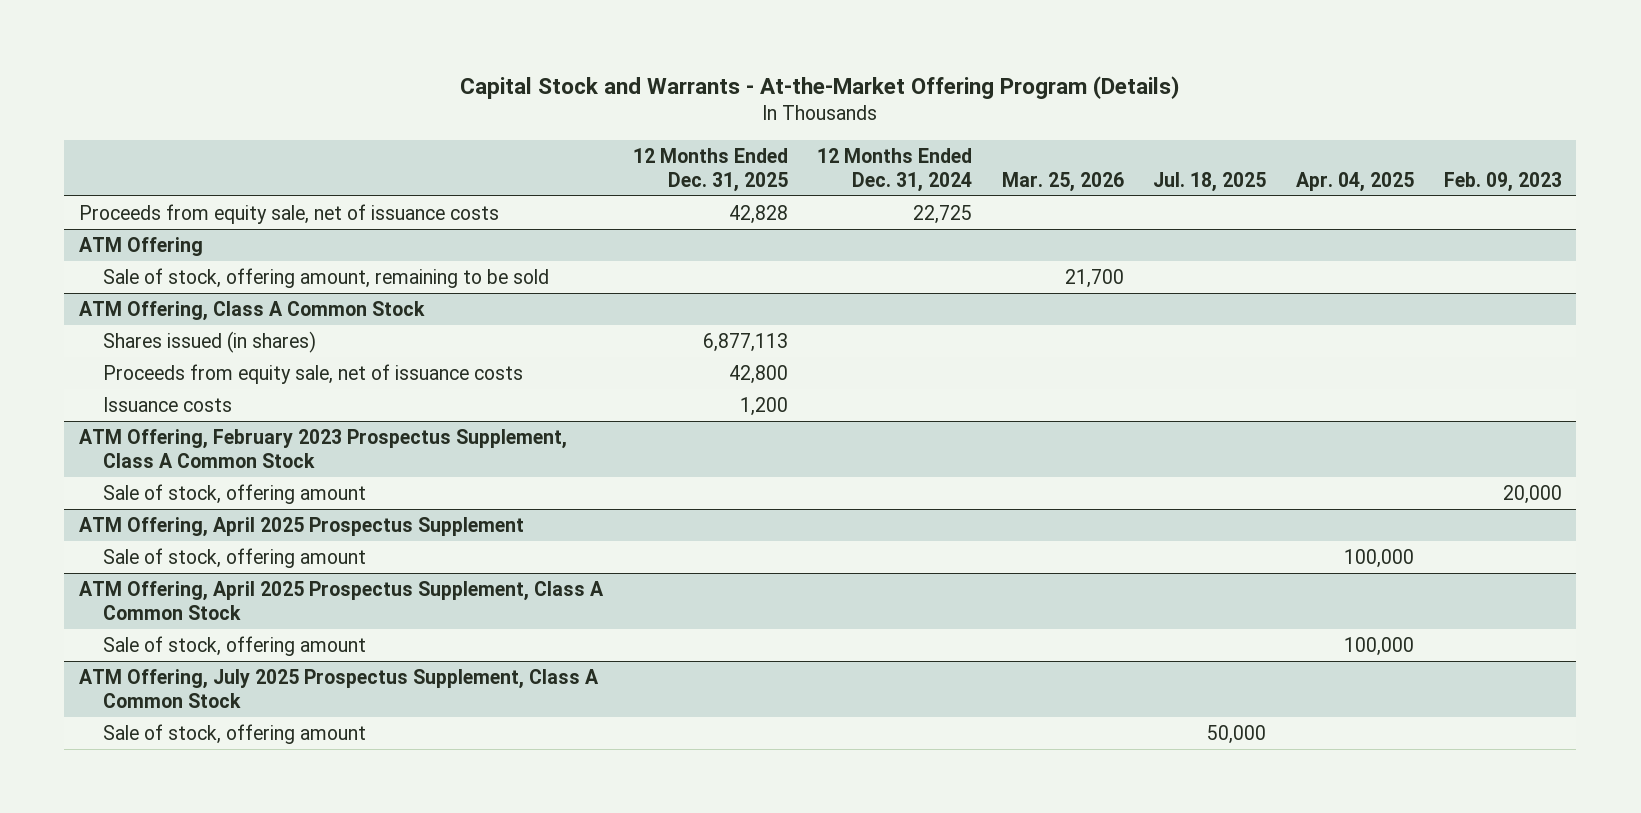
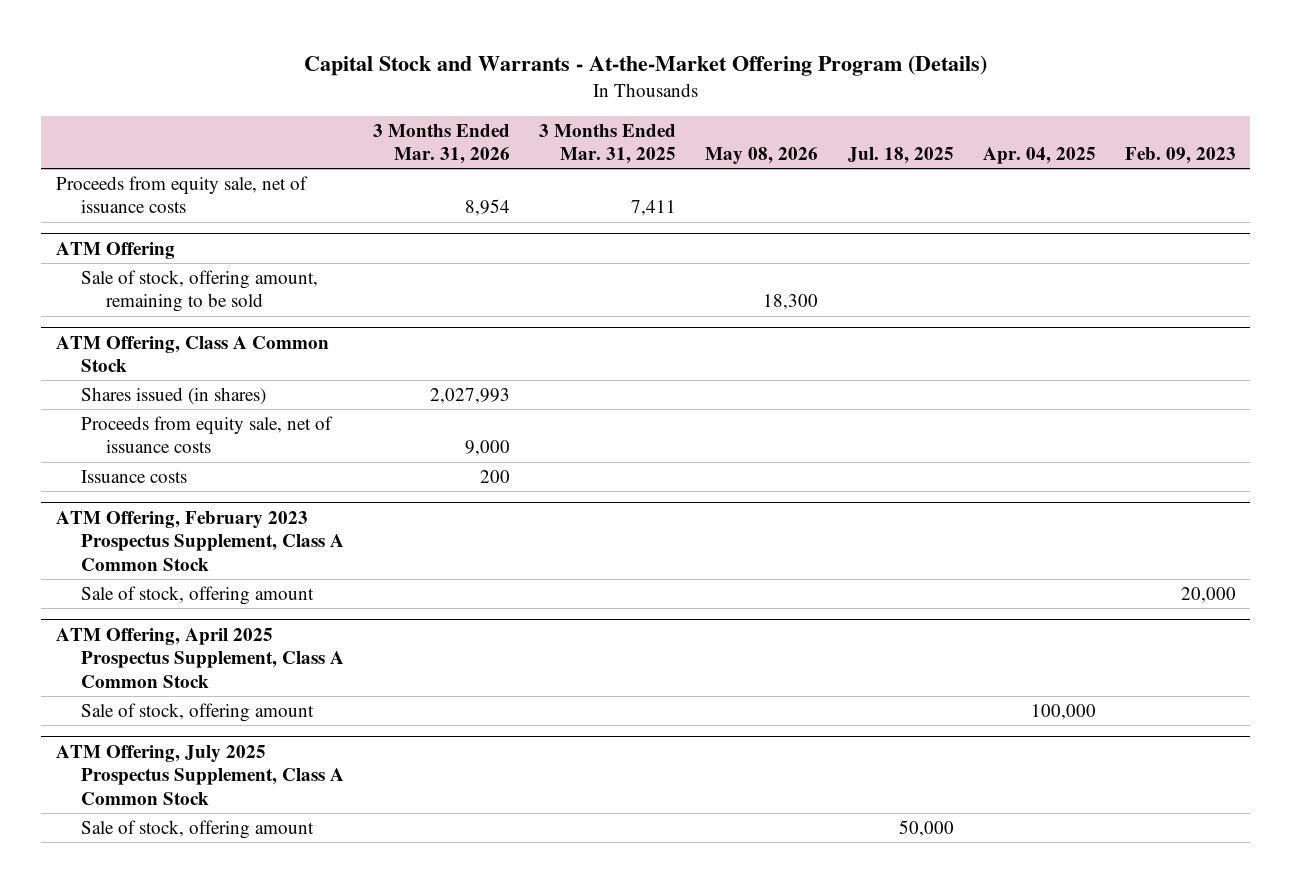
[632,147,788,192] 12 Months Ended Dec. 31, 2025 -> none
[817,147,973,192] 12 Months Ended Dec. 31, 2024 -> none
[1001,171,1124,192] Mar. 25, 2026 -> none
none -> [373,123,511,165] 3 Months Ended Mar. 31, 2026
none -> [539,123,677,165] 3 Months Ended Mar. 31, 2025
none -> [705,147,819,165] May 08, 2026
[79,516,525,537] ATM Offering, April 2025 Prospectus Supplement -> none
[102,547,366,568] Sale of stock, offering amount -> none

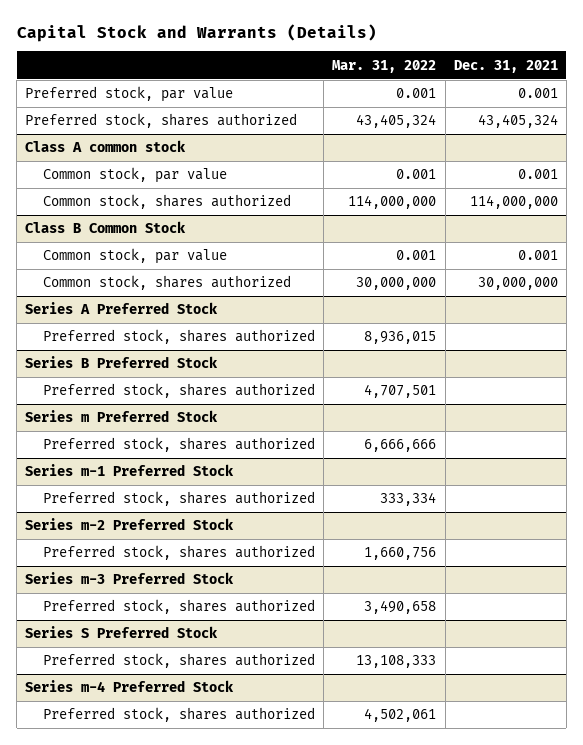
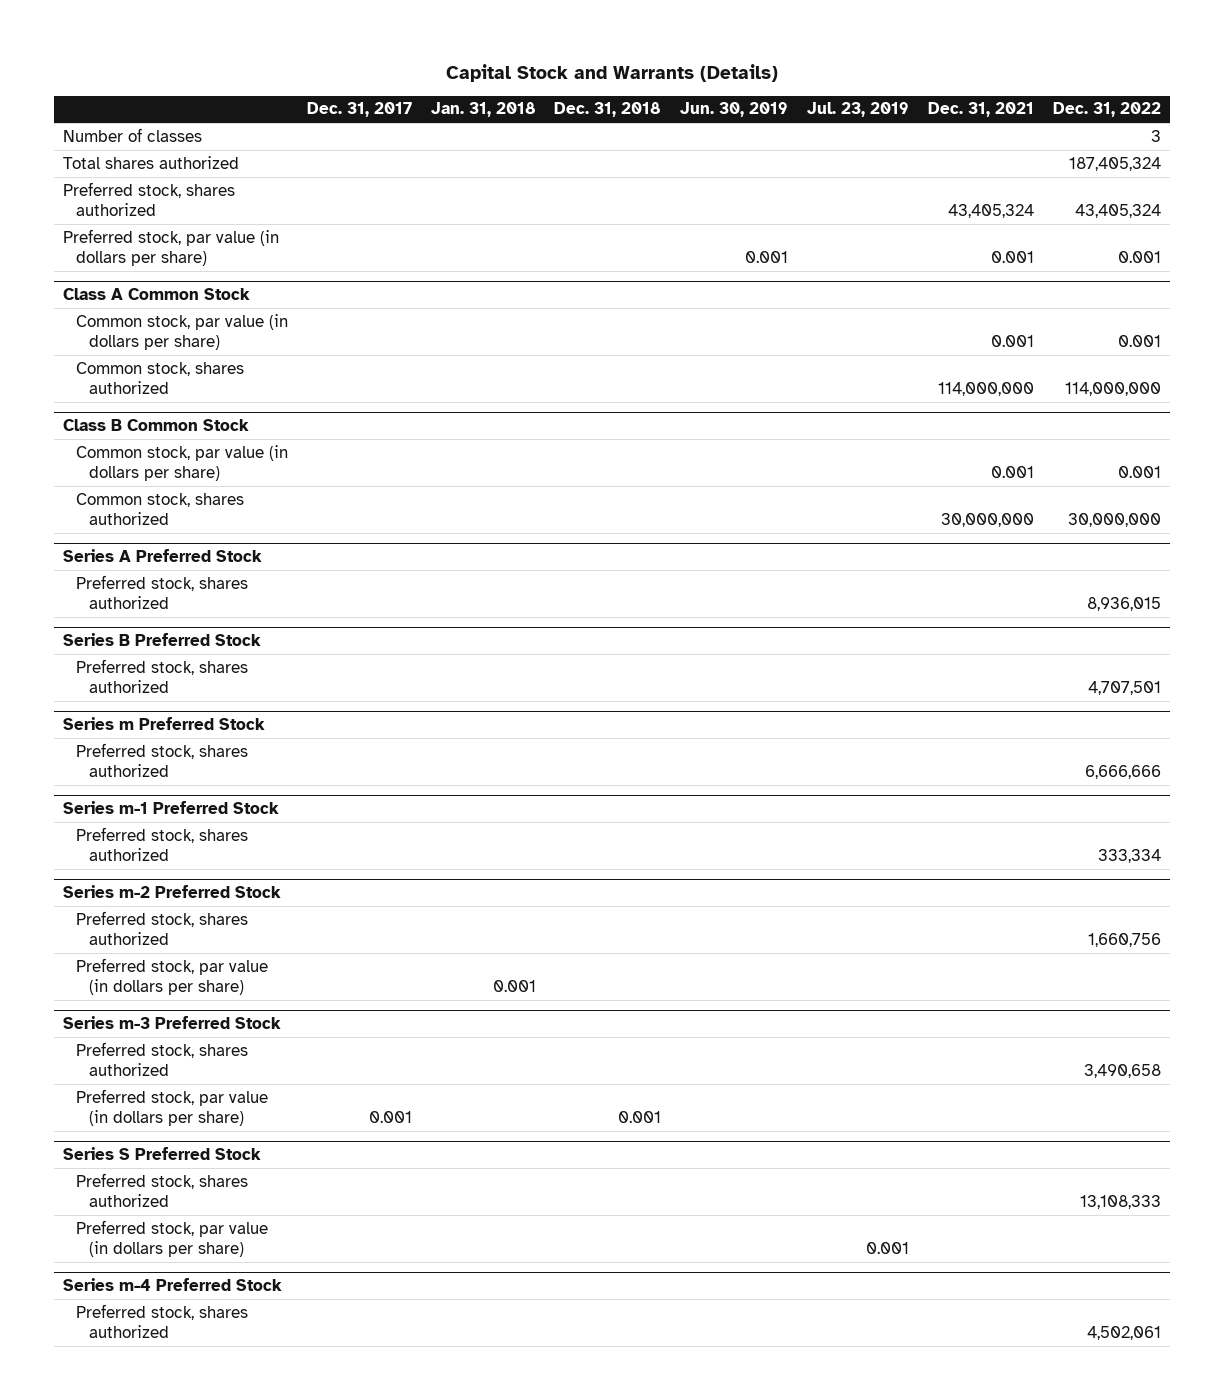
[332,59,437,73] Mar. 31, 2022 -> none
none -> [306,102,412,118] Dec. 31, 2017
none -> [430,102,536,118] Jan. 31, 2018
none -> [554,102,662,118] Dec. 31, 2018
none -> [680,102,789,118] Jun. 30, 2019
none -> [807,102,910,118] Jul. 23, 2019
none -> [1052,102,1161,118] Dec. 31, 2022
[25,86,234,103] Preferred stock, par value -> none
none -> [63,127,203,142] Number of classes
none -> [63,155,240,169] Total shares authorized
none -> [63,228,280,267] Preferred stock, par value (in dollars per share)
[25,140,187,153] Class A common stock -> [63,288,251,301] Class A Common Stock
[43,167,228,184] Common stock, par value -> [75,313,288,351] Common stock, par value (in dollars per share)
[43,248,228,265] Common stock, par value -> [75,444,288,482] Common stock, par value (in dollars per share)
none -> [75,957,268,996] Preferred stock, par value (in dollars per share)
none -> [75,1088,268,1127] Preferred stock, par value (in dollars per share)
none -> [75,1219,268,1258] Preferred stock, par value (in dollars per share)

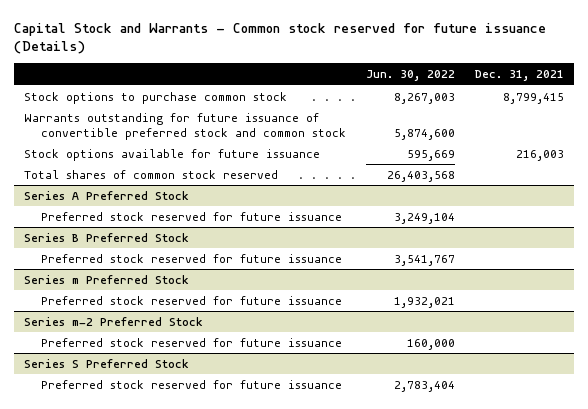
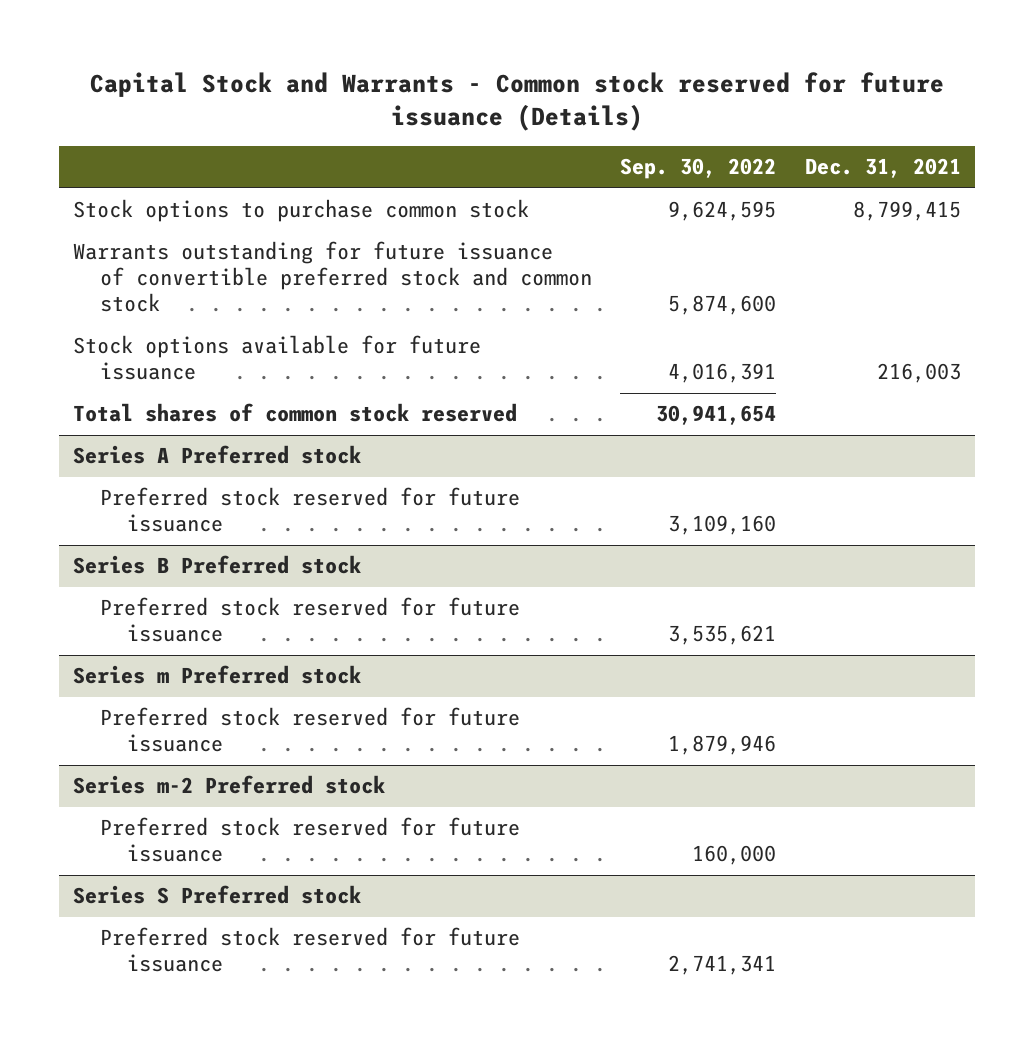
[365,70,455,82] Jun. 30, 2022 -> none
none -> [620,158,777,180] Sep. 30, 2022
[23,190,189,200] Series A Preferred Stock -> [72,445,361,465] Series A Preferred stock
[23,232,189,242] Series B Preferred Stock -> [72,555,361,575] Series B Preferred stock
[23,274,189,284] Series m Preferred Stock -> [72,665,361,685] Series m Preferred stock
[23,316,203,326] Series m-2 Preferred Stock -> [72,775,385,795] Series m-2 Preferred stock
[23,358,189,368] Series S Preferred Stock -> [72,885,361,905] Series S Preferred stock

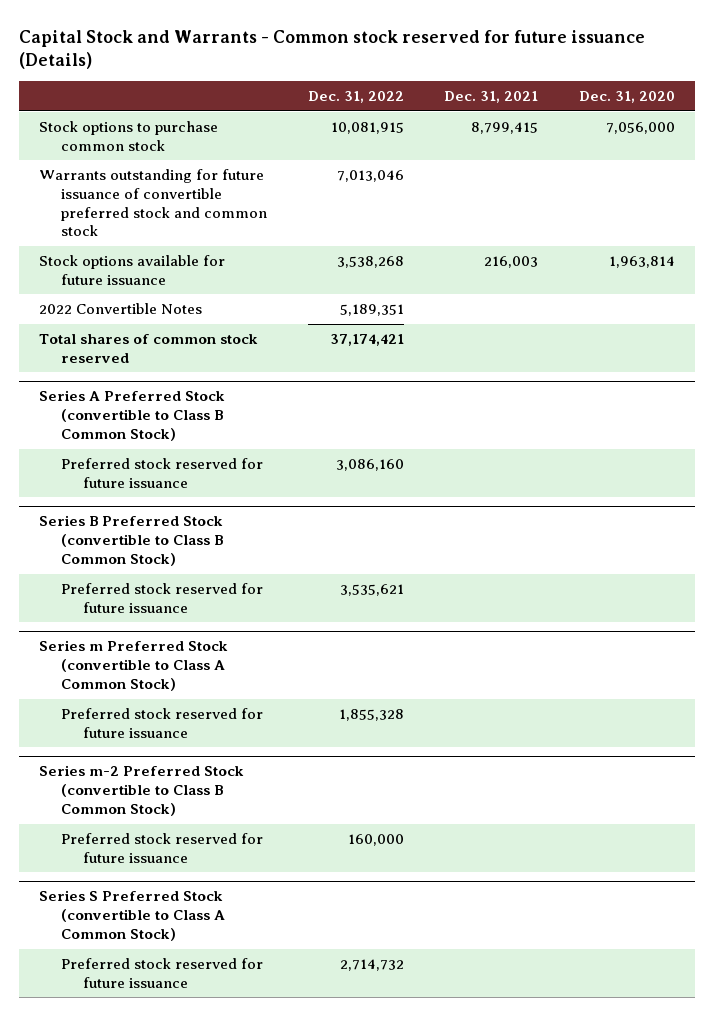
[620,158,777,180] Sep. 30, 2022 -> none
none -> [307,91,404,104] Dec. 31, 2022
none -> [578,91,675,104] Dec. 31, 2020
none -> [39,303,203,315] 2022 Convertible Notes
[72,445,361,465] Series A Preferred stock -> [39,390,226,442] Series A Preferred Stock (convertible to Class B Common Stock)
[72,555,361,575] Series B Preferred stock -> [39,515,224,567] Series B Preferred Stock (convertible to Class B Common Stock)
[72,665,361,685] Series m Preferred stock -> [39,640,229,692] Series m Preferred Stock (convertible to Class A Common Stock)
[72,775,385,795] Series m-2 Preferred stock -> [39,765,245,817] Series m-2 Preferred Stock (convertible to Class B Common Stock)
[72,885,361,905] Series S Preferred stock -> [39,890,226,942] Series S Preferred Stock (convertible to Class A Common Stock)

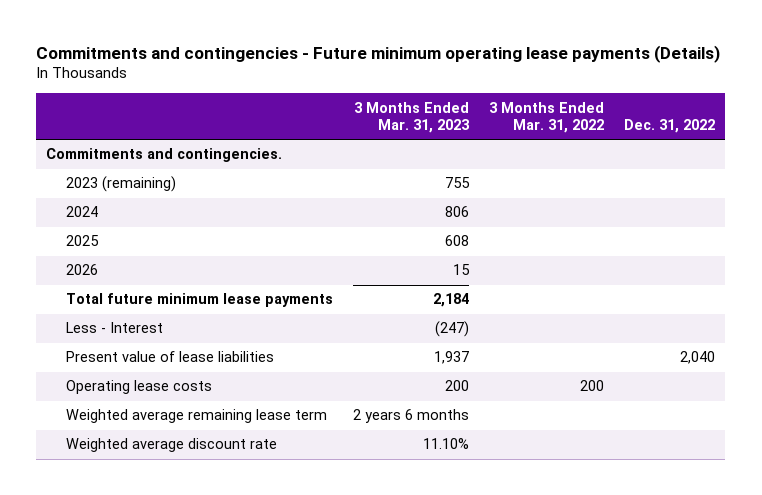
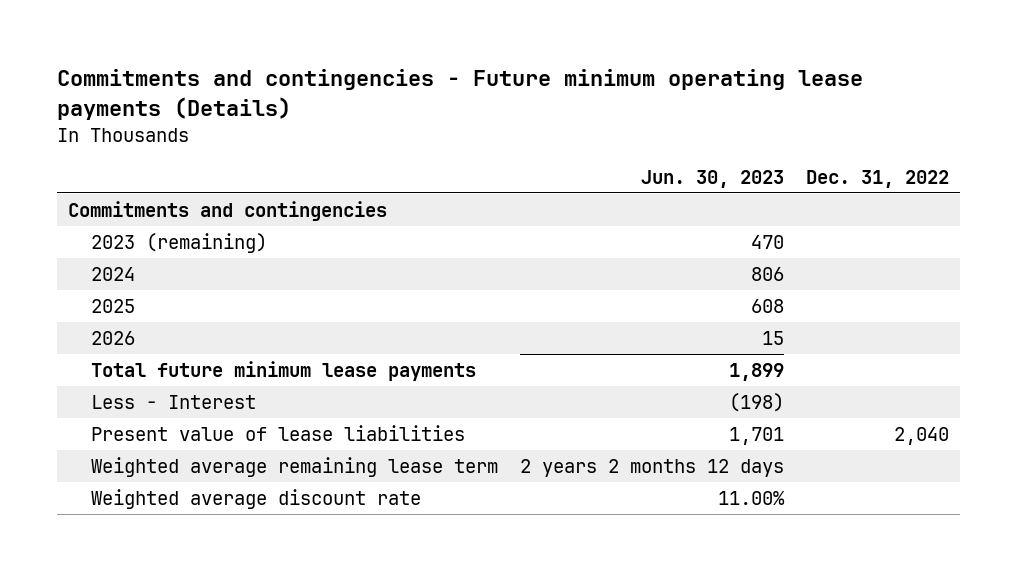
[354,101,471,134] 3 Months Ended Mar. 31, 2023 -> none
[489,101,605,134] 3 Months Ended Mar. 31, 2022 -> none
none -> [640,170,784,189] Jun. 30, 2023
[46,148,283,163] Commitments and contingencies. -> [67,200,387,221] Commitments and contingencies
[66,380,213,395] Operating lease costs -> none

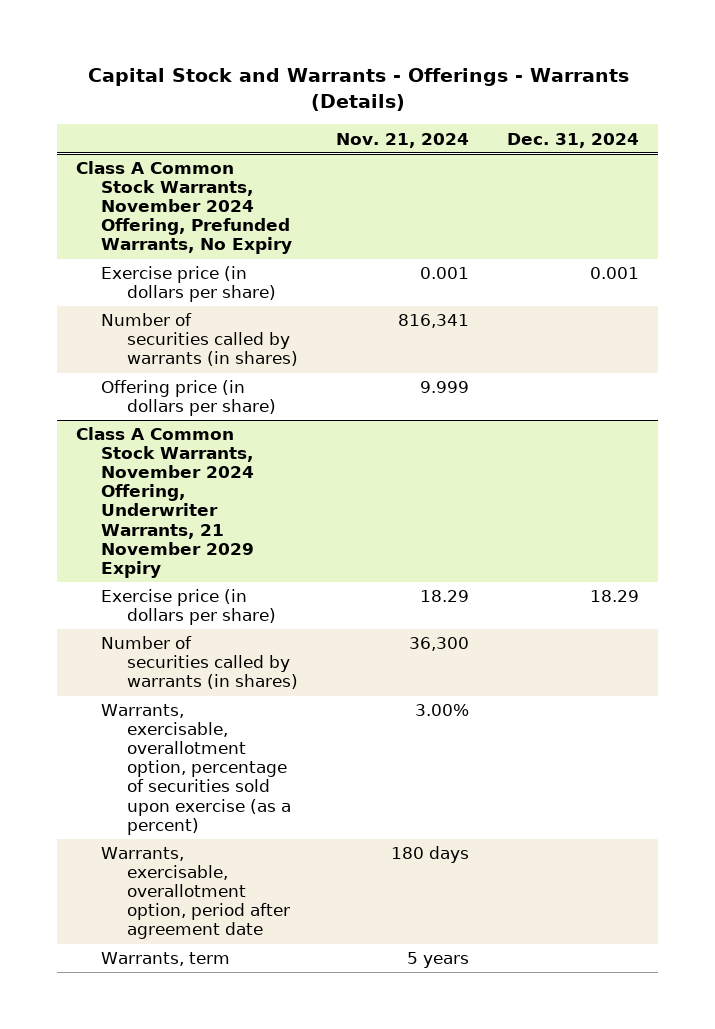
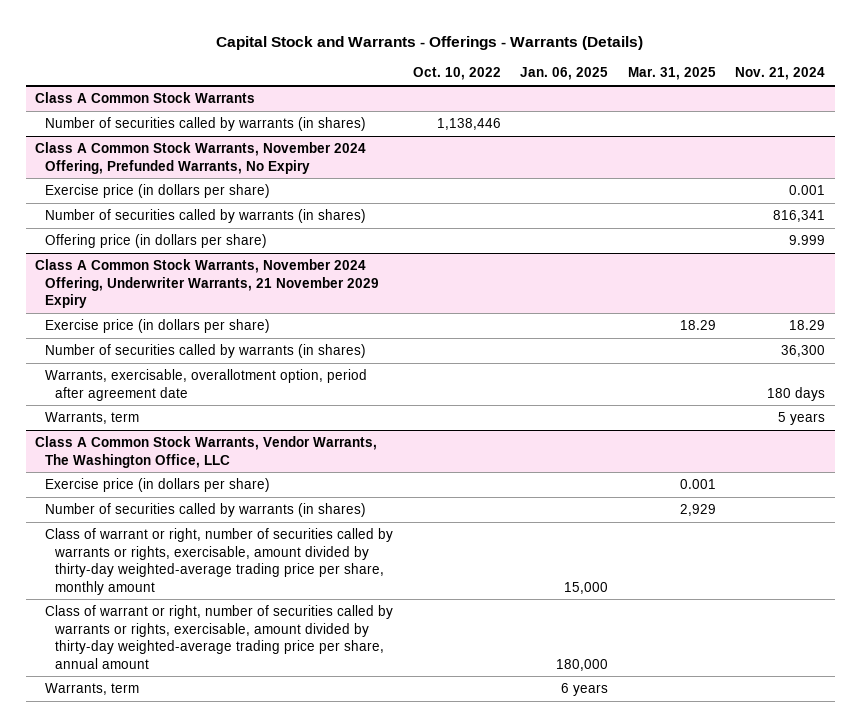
[507,132,640,148] Dec. 31, 2024 -> none
none -> [412,67,501,81] Oct. 10, 2022
none -> [520,67,609,81] Jan. 06, 2025
none -> [627,67,716,81] Mar. 31, 2025
none -> [35,92,256,104] Class A Common Stock Warrants
none -> [45,117,367,132] Number of securities called by warrants (in shares)
[101,704,291,835] Warrants, exercisable, overallotment option, percentage of securities sold upon exercise (as a percent) -> none
none -> [35,436,378,468] Class A Common Stock Warrants, Vendor Warrants, The Washington Office, LLC
none -> [45,478,271,493] Exercise price (in dollars per share)
none -> [45,503,367,518] Number of securities called by warrants (in shares)
none -> [45,528,394,595] Class of warrant or right, number of securities called by warrants or rights, exercisable, amount divided by thirty-day weighted-average trading price per share, monthly amount
none -> [45,605,394,669] Class of warrant or right, number of securities called by warrants or rights, exercisable, amount divided by thirty-day weighted-average trading price per share, annual amount
none -> [45,683,140,696] Warrants, term

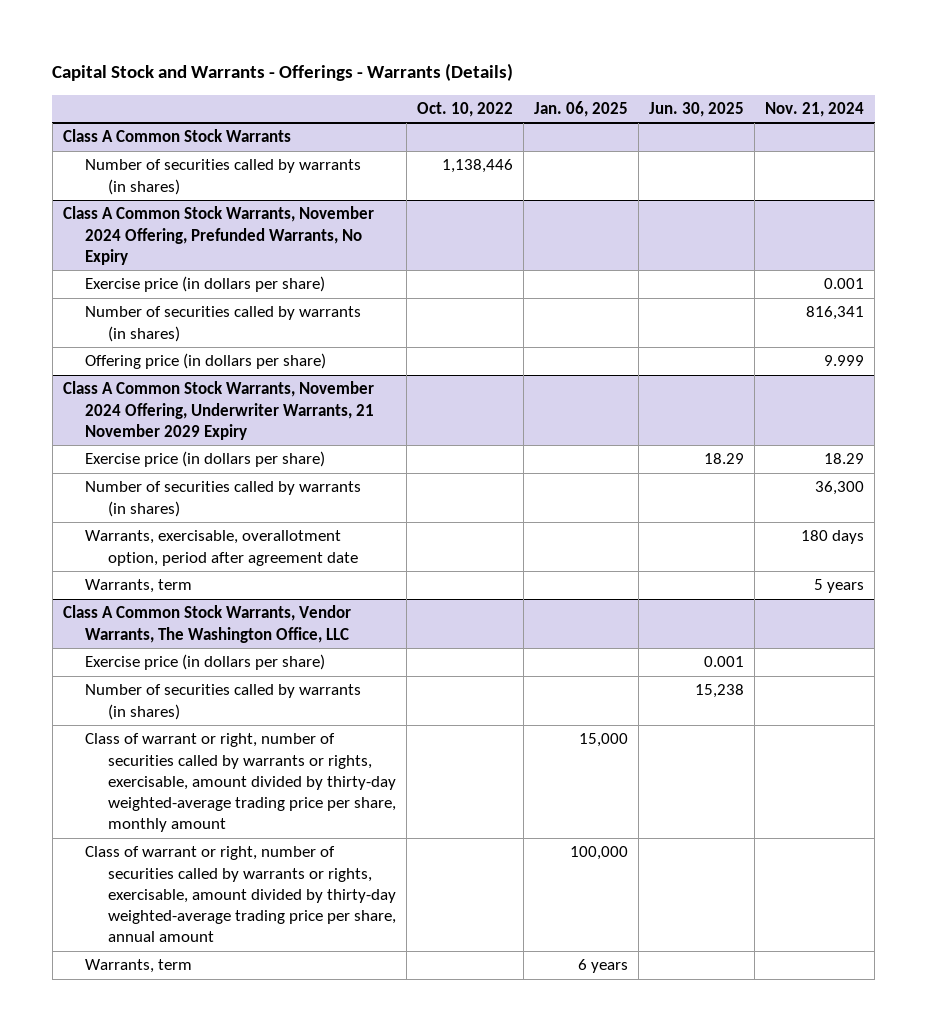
[627,67,716,81] Mar. 31, 2025 -> none
none -> [649,101,745,117] Jun. 30, 2025
[556,658,609,671] 180,000 -> [570,846,629,861] 100,000

